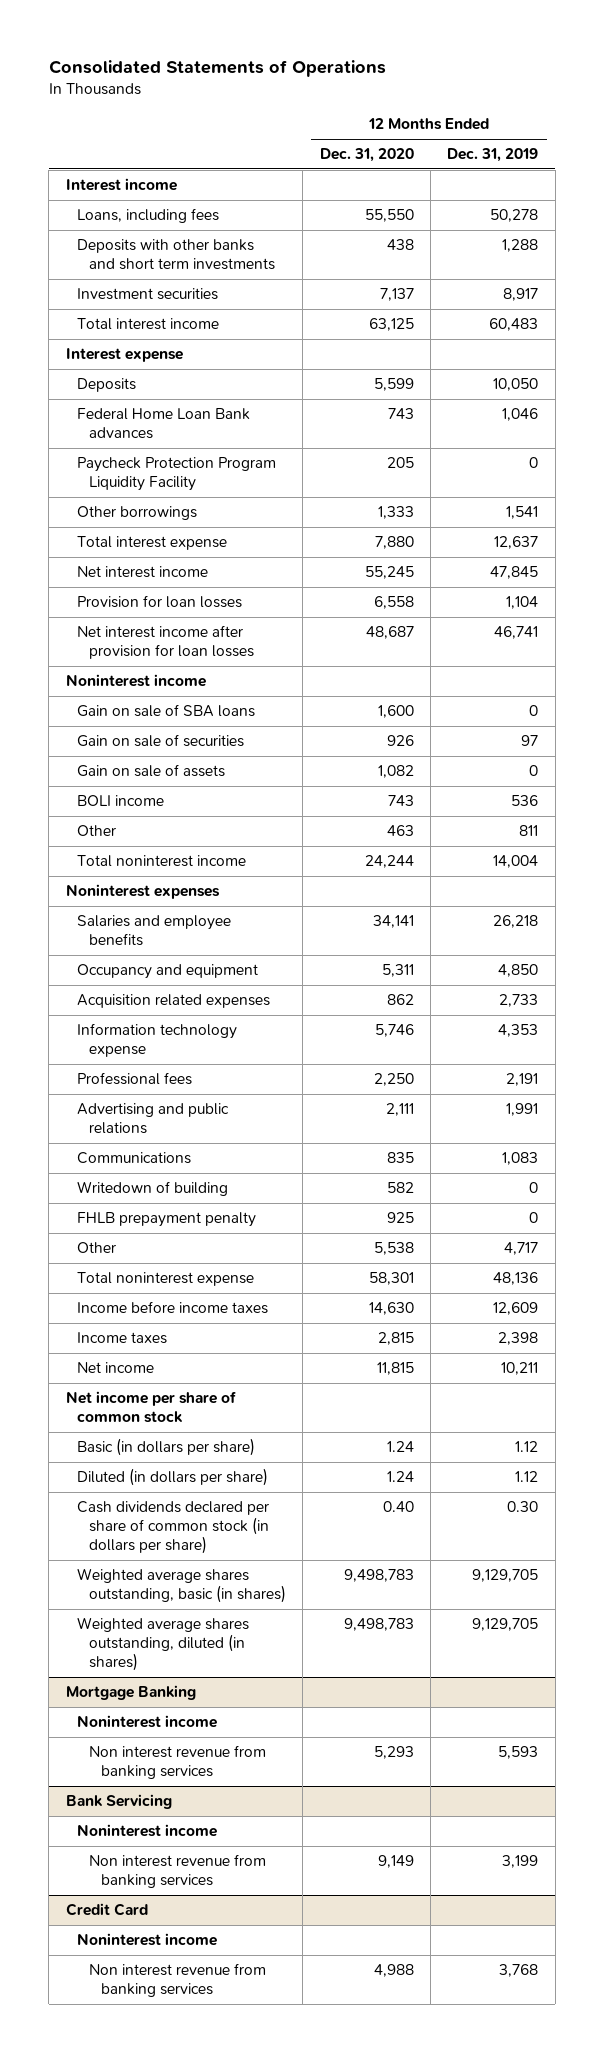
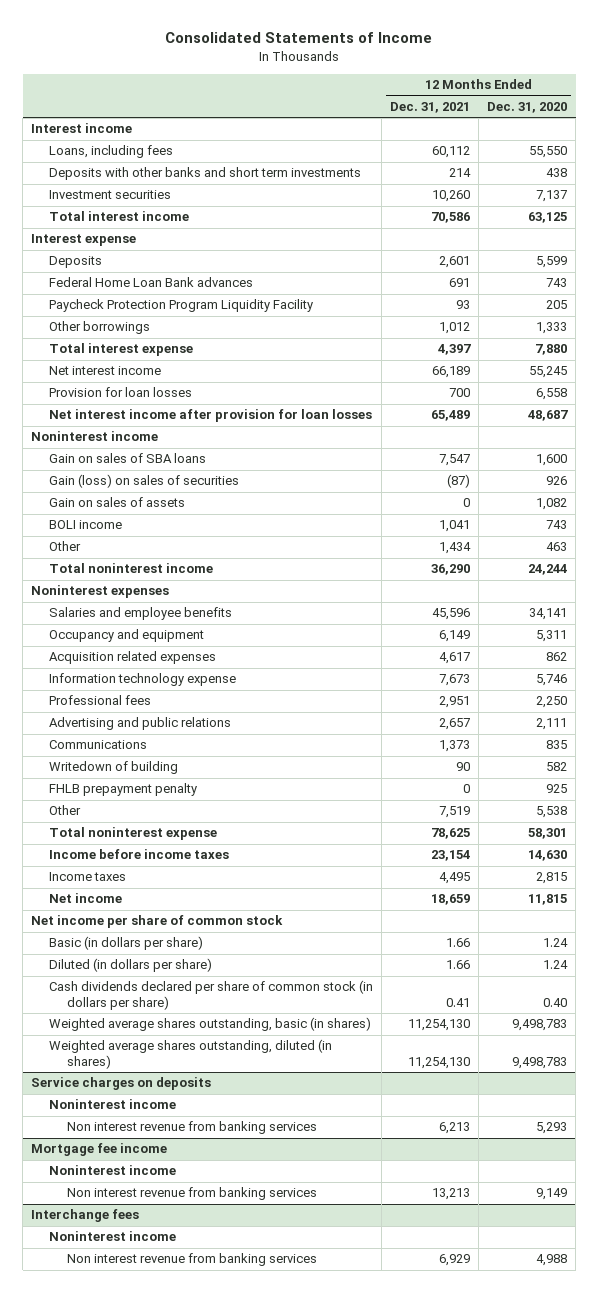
[48,59,386,77] Consolidated Statements of Operations -> [165,31,433,43] Consolidated Statements of Income
[447,148,539,163] Dec. 31, 2019 -> none
none -> [390,101,471,113] Dec. 31, 2021
[77,704,256,718] Gain on sale of SBA loans -> [49,453,207,464] Gain on sales of SBA loans
[77,734,245,748] Gain on sale of securities -> [49,474,240,489] Gain (loss) on sales of securities
[77,764,226,778] Gain on sale of assets -> [49,497,186,508] Gain on sales of assets
[65,1685,196,1701] Mortgage Banking -> [31,1077,212,1091] Service charges on deposits
[65,1794,172,1810] Bank Servicing -> [31,1143,168,1157] Mortgage fee income
[65,1903,148,1917] Credit Card -> [31,1209,140,1223] Interchange fees

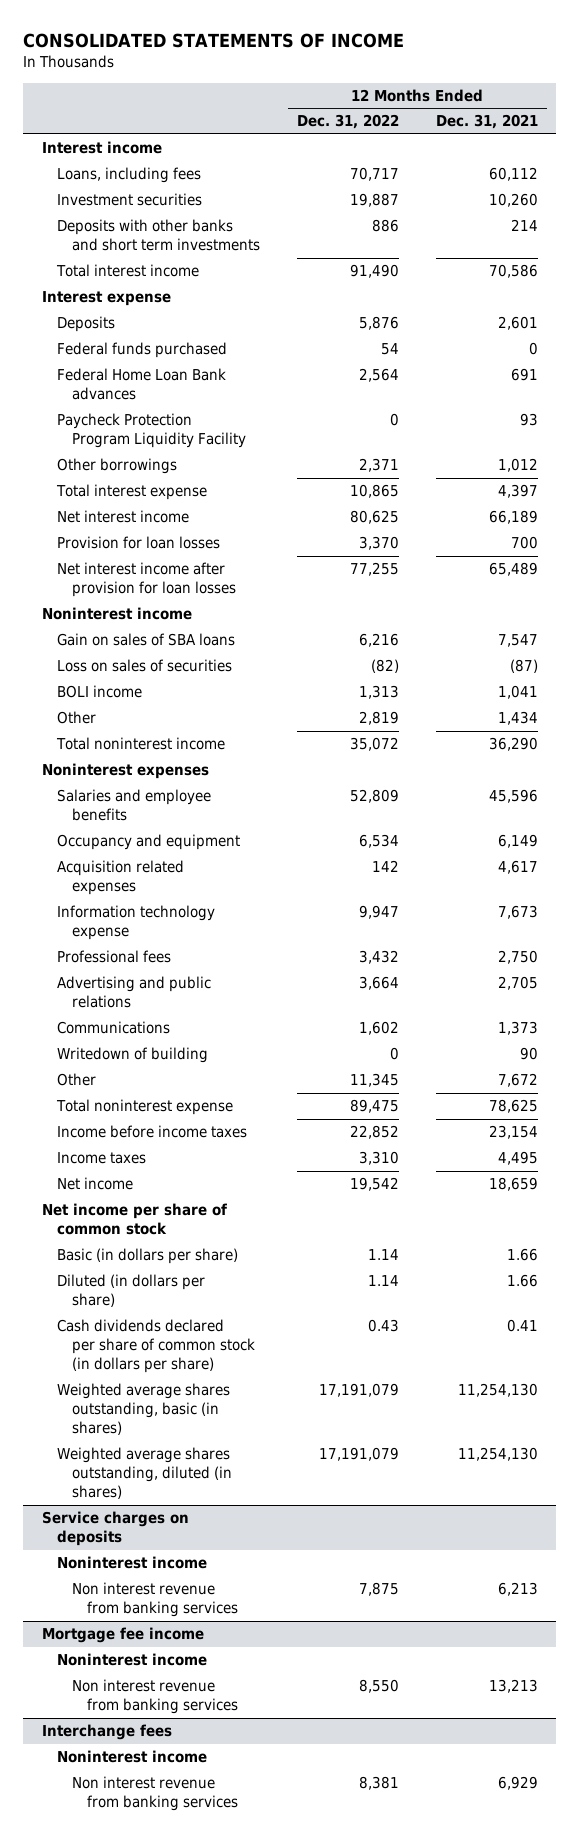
[165,31,433,43] Consolidated Statements of Income -> [23,32,405,48] CONSOLIDATED STATEMENTS OF INCOME
[487,101,568,113] Dec. 31, 2020 -> none
none -> [296,114,399,130] Dec. 31, 2022
[49,167,362,181] Deposits with other banks and short term investments -> [56,219,260,252] Deposits with other banks and short term investments
none -> [56,342,227,359] Federal funds purchased
[49,497,186,508] Gain on sales of assets -> none
[49,474,240,489] Gain (loss) on sales of securities -> [56,659,232,673] Loss on sales of securities
[439,696,471,709] 2,951 -> [497,950,538,965] 2,750
[439,718,471,731] 2,657 -> [497,976,538,991] 2,705
[49,783,198,797] FHLB prepayment penalty -> none
[439,806,471,819] 7,519 -> [497,1073,538,1088] 7,672

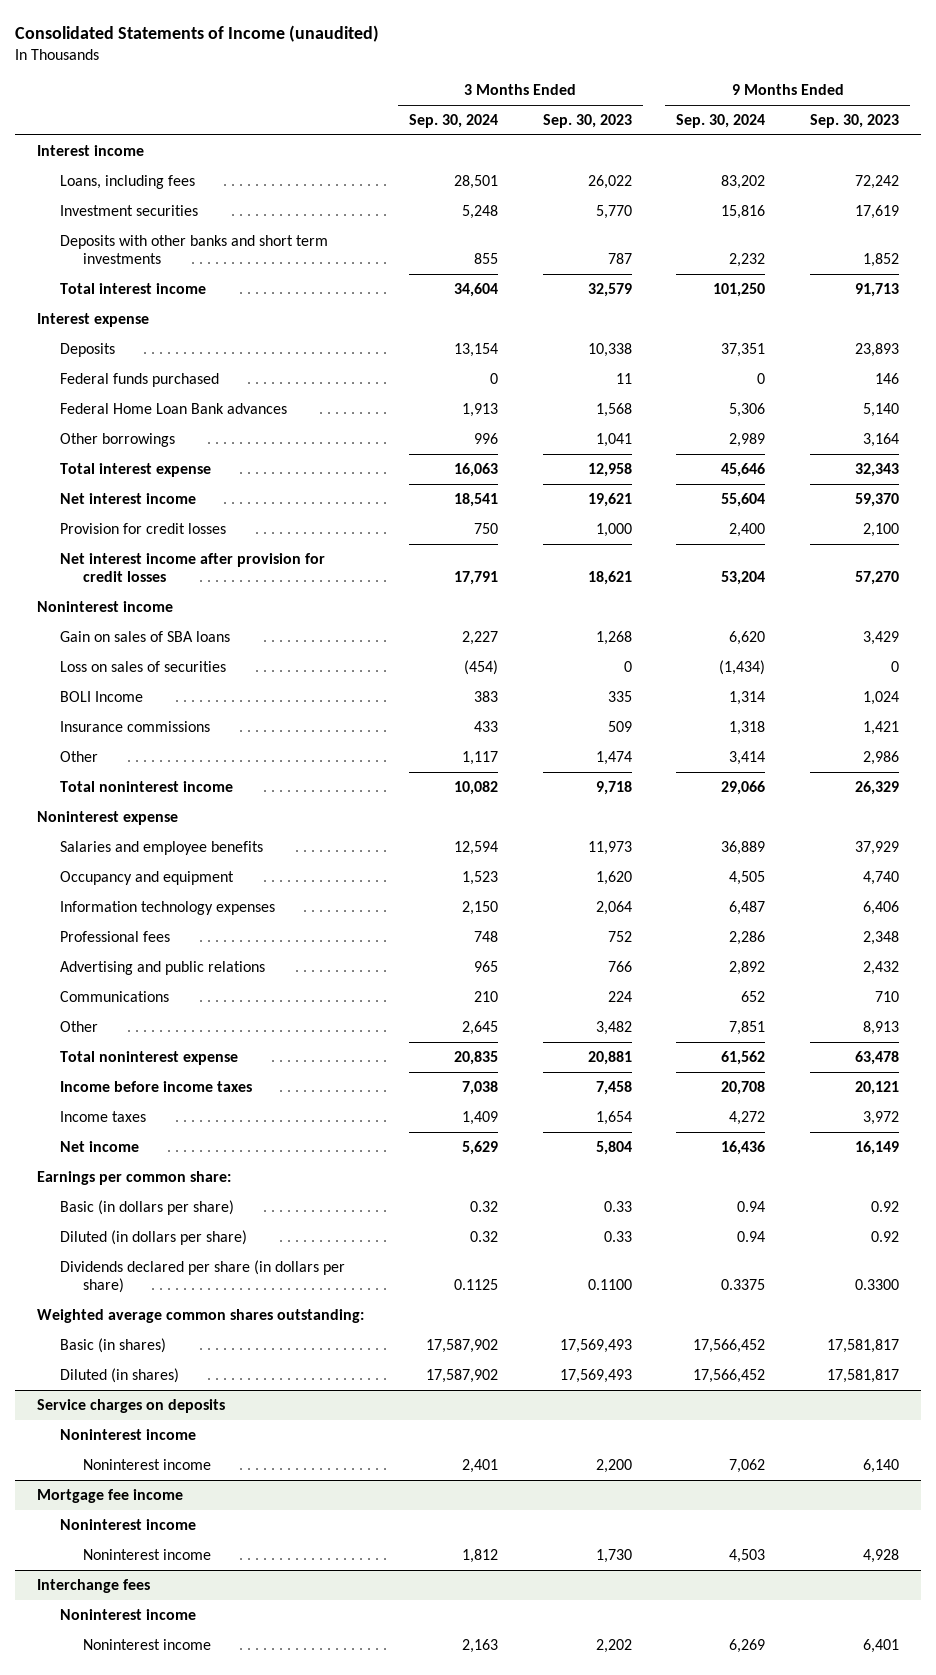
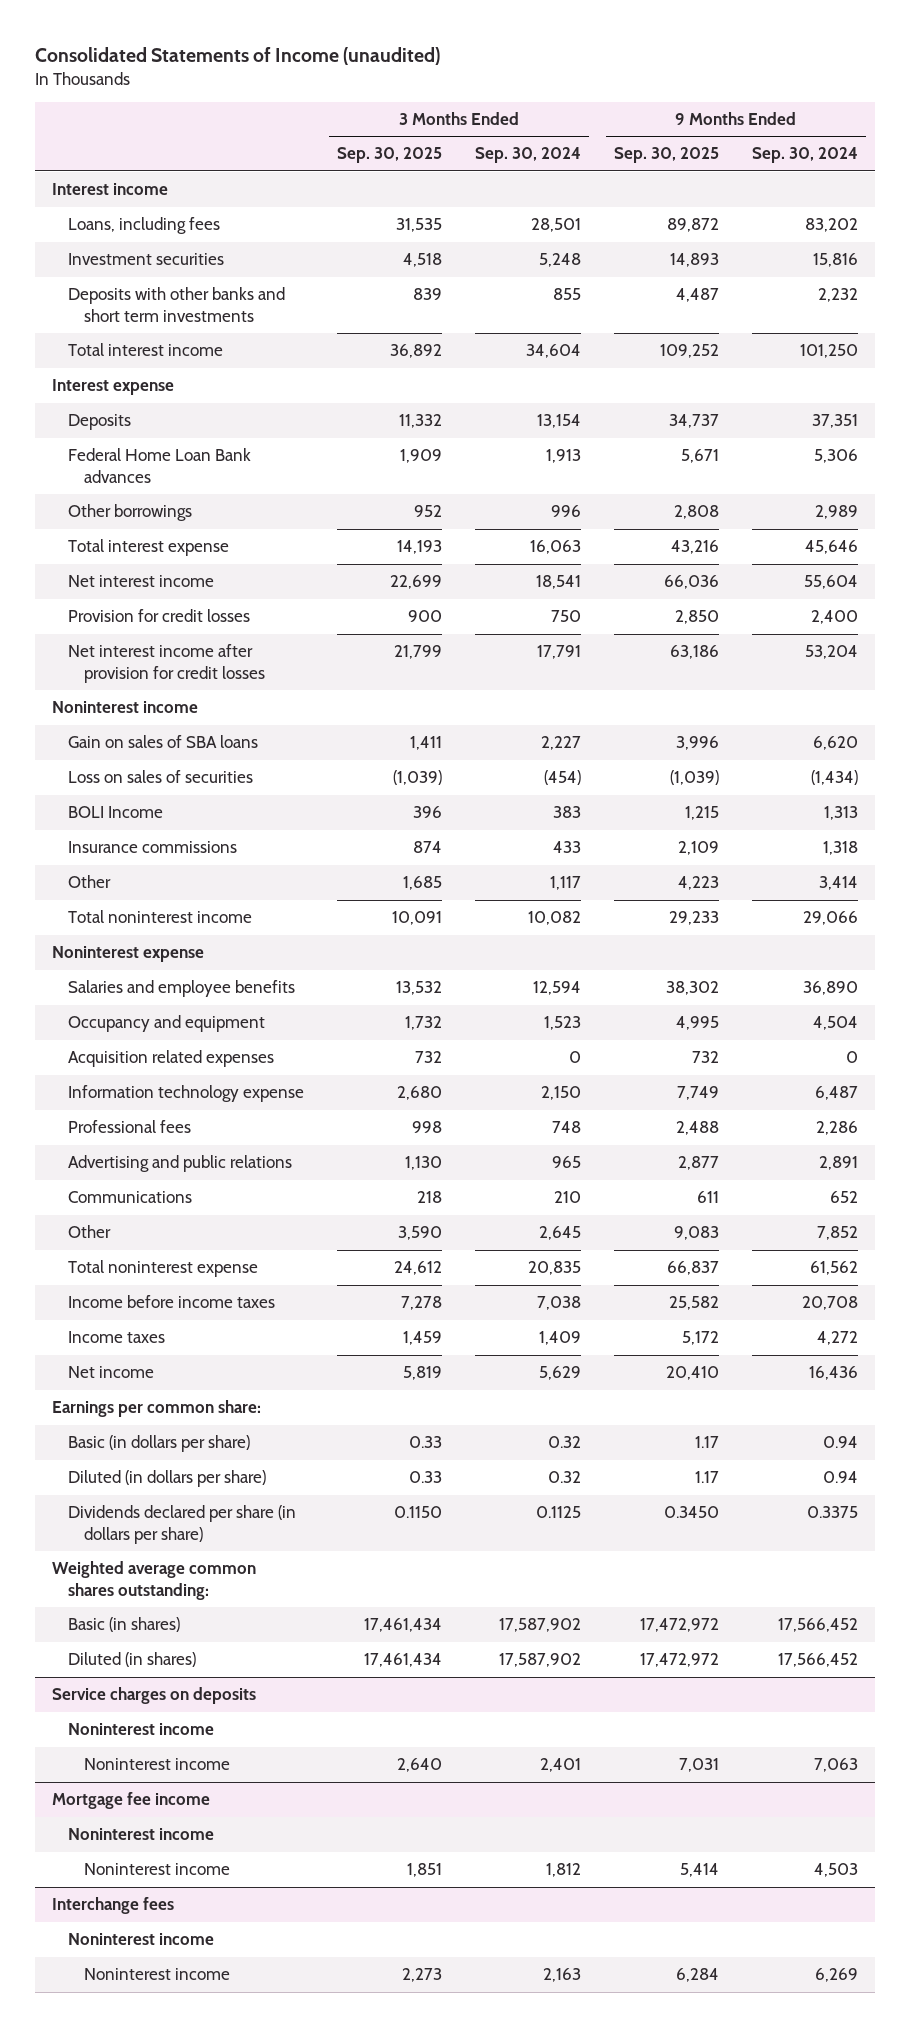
[542,113,632,128] Sep. 30, 2023 -> none
[809,113,899,128] Sep. 30, 2023 -> none
none -> [336,147,442,164] Sep. 30, 2025
none -> [614,147,720,164] Sep. 30, 2025
[60,372,220,387] Federal funds purchased -> none
[729,690,766,705] 1,314 -> [824,806,859,821] 1,313
[721,840,766,855] 36,889 -> [803,981,859,996] 36,890
[729,870,766,885] 4,505 -> [813,1016,859,1031] 4,504
none -> [67,1050,274,1068] Acquisition related expenses
[60,900,276,915] Information technology expenses -> [67,1085,304,1103] Information technology expense
[729,960,766,975] 2,892 -> [819,1156,859,1171] 2,891
[729,1020,766,1035] 7,851 -> [817,1226,859,1241] 7,852
[729,1458,766,1473] 7,062 -> [814,1758,859,1773] 7,063

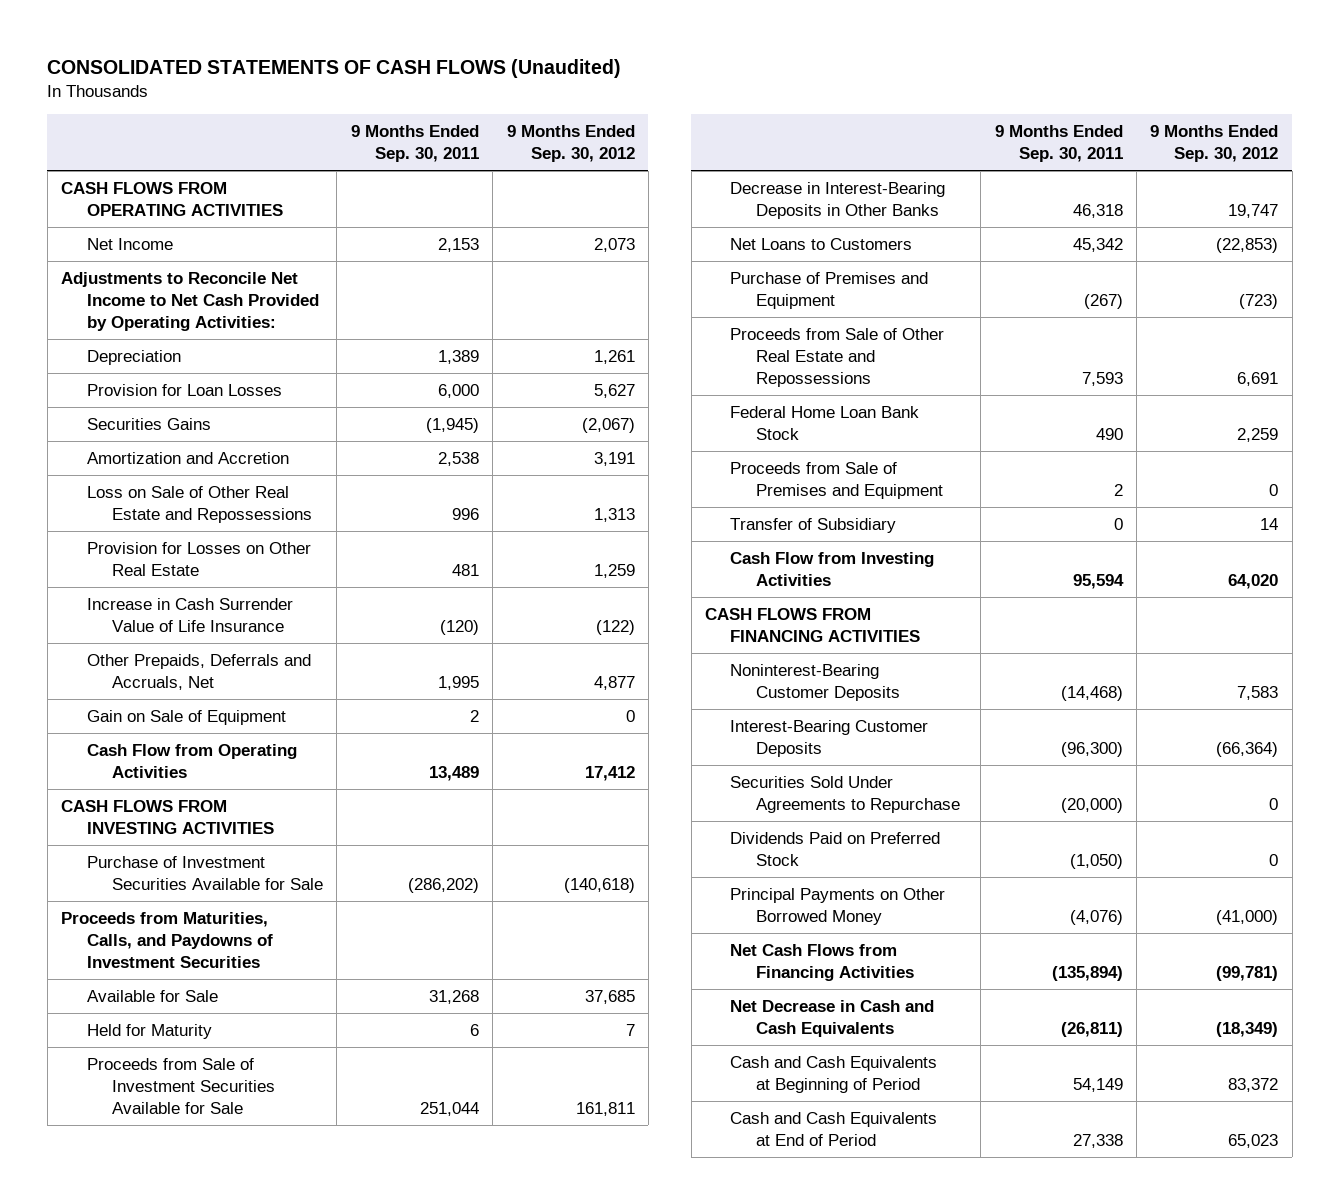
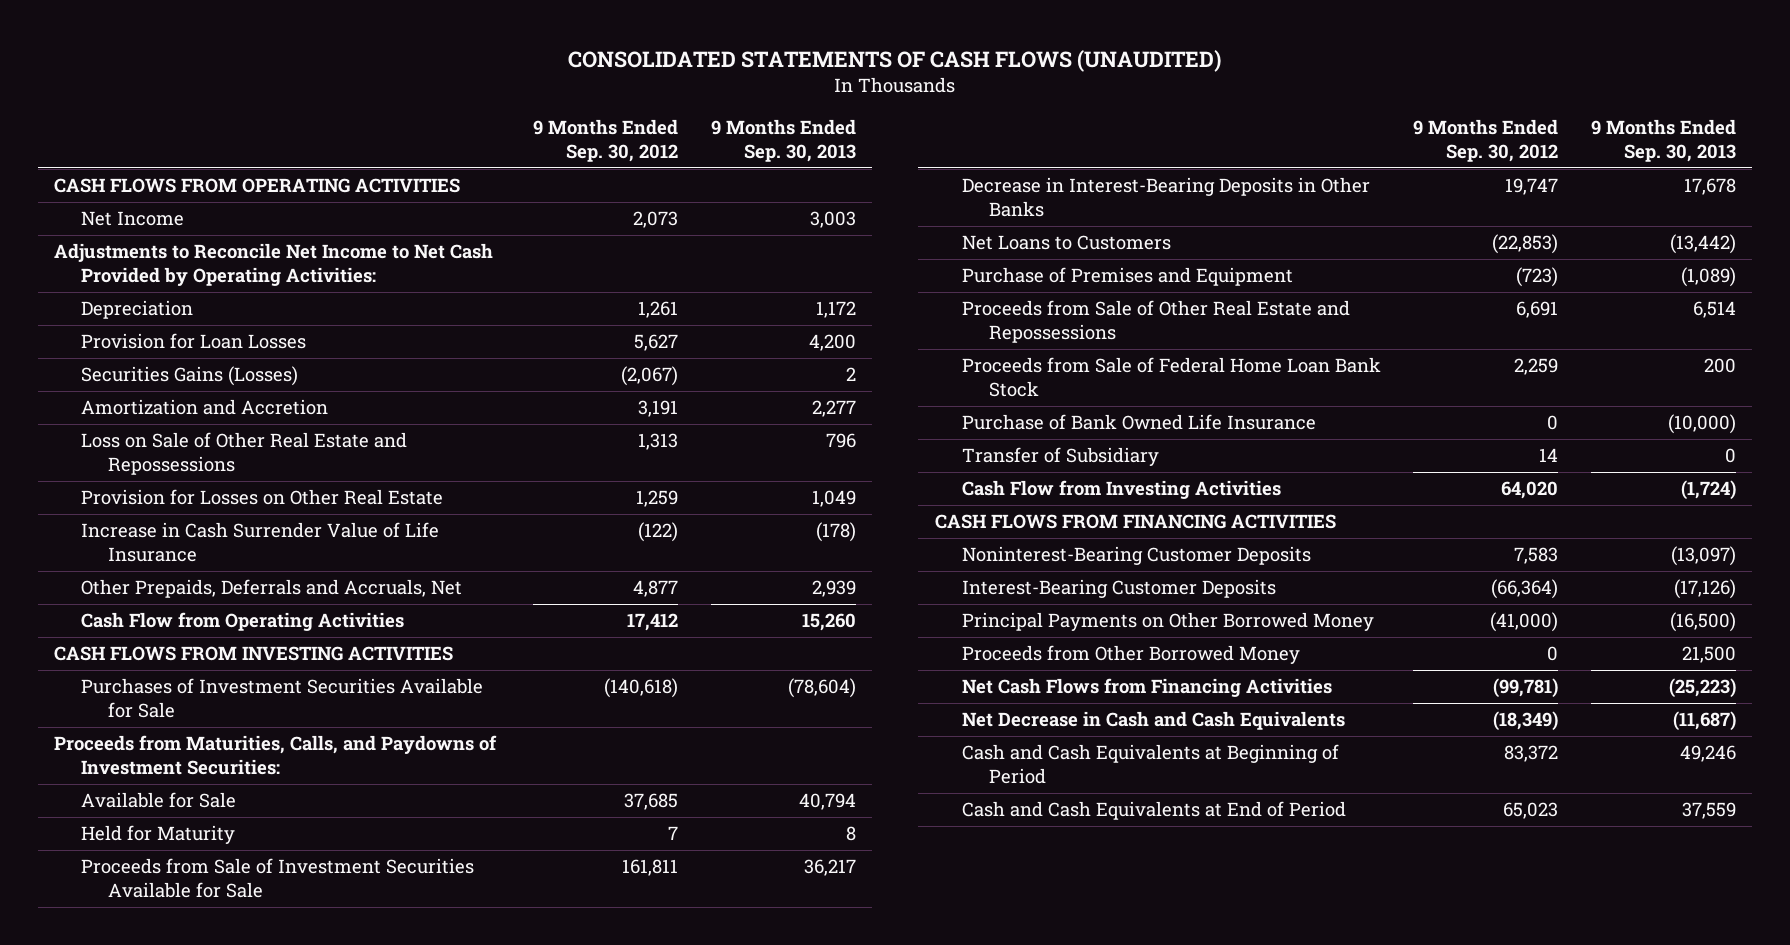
[47,58,622,78] CONSOLIDATED STATEMENTS OF CASH FLOWS (Unaudited) -> [568,50,1222,73] CONSOLIDATED STATEMENTS OF CASH FLOWS (UNAUDITED)
[350,125,479,163] 9 Months Ended Sep. 30, 2011 -> none
none -> [710,119,856,162] 9 Months Ended Sep. 30, 2013
[86,418,211,431] Securities Gains -> [81,366,299,387] Securities Gains (Losses)
[86,710,286,726] Gain on Sale of Equipment -> none
[86,856,323,890] Purchase of Investment Securities Available for Sale -> [81,678,484,718] Purchases of Investment Securities Available for Sale
[61,912,273,968] Proceeds from Maturities, Calls, and Paydowns of Investment Securities -> [54,735,498,775] Proceeds from Maturities, Calls, and Paydowns of Investment Securities:
[730,462,943,499] Proceeds from Sale of Premises and Equipment -> none
[730,406,920,440] Federal Home Loan Bank Stock -> [961,357,1381,397] Proceeds from Sale of Federal Home Loan Bank Stock
none -> [961,414,1316,431] Purchase of Bank Owned Life Insurance
[730,776,960,813] Securities Sold Under Agreements to Repurchase -> none
[730,832,941,866] Dividends Paid on Preferred Stock -> none
none -> [961,645,1300,665] Proceeds from Other Borrowed Money

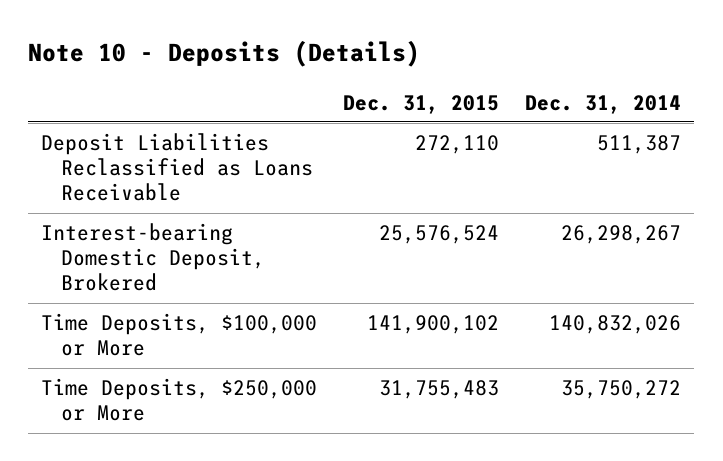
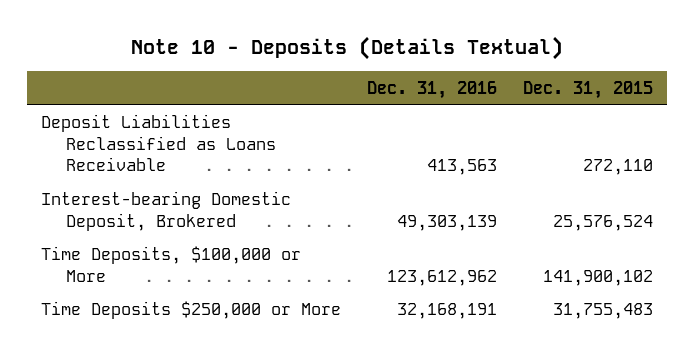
[28,40,421,68] Note 10 - Deposits (Details) -> [131,36,564,61] Note 10 - Deposits (Details Textual)
[525,94,682,114] Dec. 31, 2014 -> none
none -> [367,80,498,99] Dec. 31, 2016
[41,378,318,422] Time Deposits, $250,000 or More -> [40,300,341,319] Time Deposits $250,000 or More

